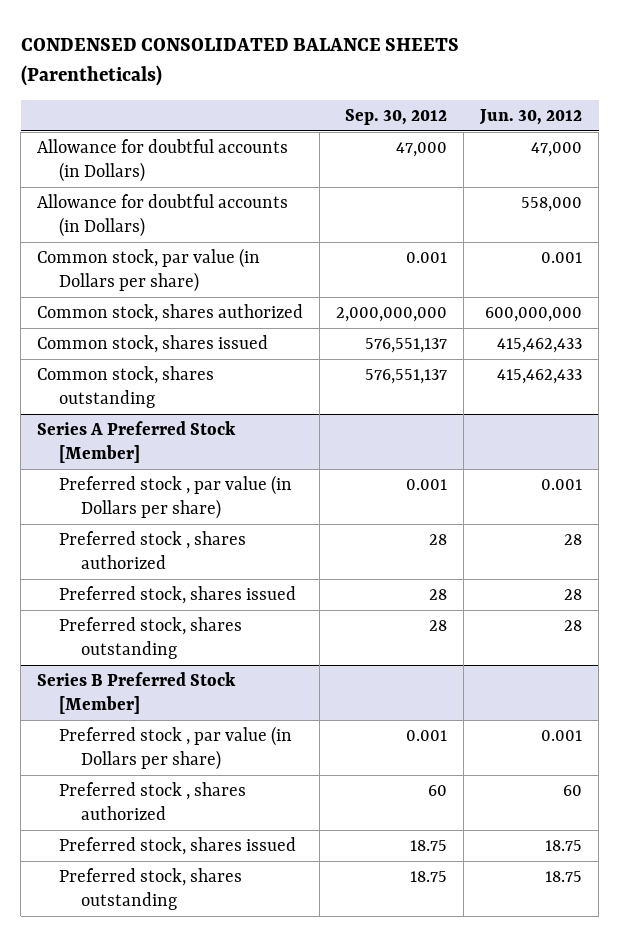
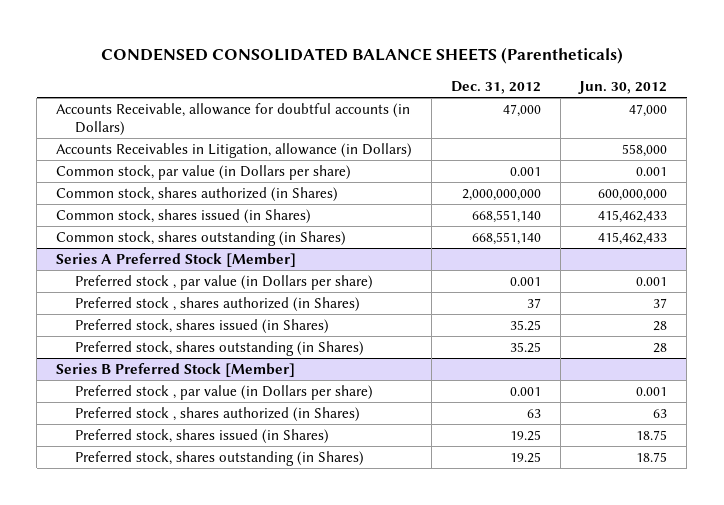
[345,108,448,125] Sep. 30, 2012 -> none
none -> [450,80,541,94] Dec. 31, 2012
[37,138,289,182] Allowance for doubtful accounts (in Dollars) -> [56,103,411,137] Accounts Receivable, allowance for doubtful accounts (in Dollars)
[37,193,289,237] Allowance for doubtful accounts (in Dollars) -> [56,143,413,159] Accounts Receivables in Litigation, allowance (in Dollars)
[37,303,304,322] Common stock, shares authorized -> [56,187,339,203] Common stock, shares authorized (in Shares)
[37,334,269,353] Common stock, shares issued -> [56,209,312,225] Common stock, shares issued (in Shares)
[37,365,215,408] Common stock, shares outstanding -> [56,231,347,247] Common stock, shares outstanding (in Shares)
[58,530,246,569] Preferred stock , shares authorized -> [75,297,361,313] Preferred stock , shares authorized (in Shares)
[564,533,583,545] 28 -> [653,298,668,309] 37
[58,585,296,604] Preferred stock, shares issued -> [75,319,330,335] Preferred stock, shares issued (in Shares)
[58,616,242,659] Preferred stock, shares outstanding -> [75,341,365,357] Preferred stock, shares outstanding (in Shares)
[58,781,246,820] Preferred stock , shares authorized -> [75,407,361,423] Preferred stock , shares authorized (in Shares)
[563,784,583,796] 60 -> [653,409,668,419] 63
[58,836,296,855] Preferred stock, shares issued -> [75,429,330,445] Preferred stock, shares issued (in Shares)
[58,867,242,910] Preferred stock, shares outstanding -> [75,451,365,467] Preferred stock, shares outstanding (in Shares)

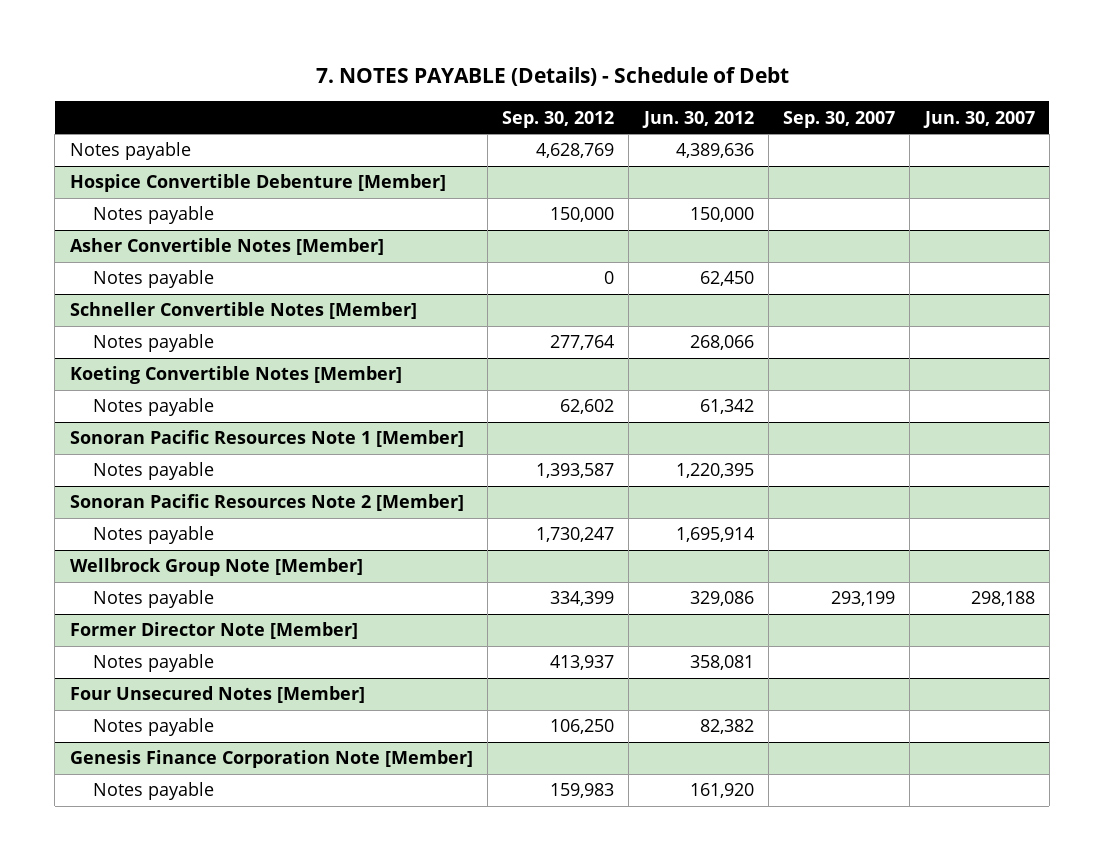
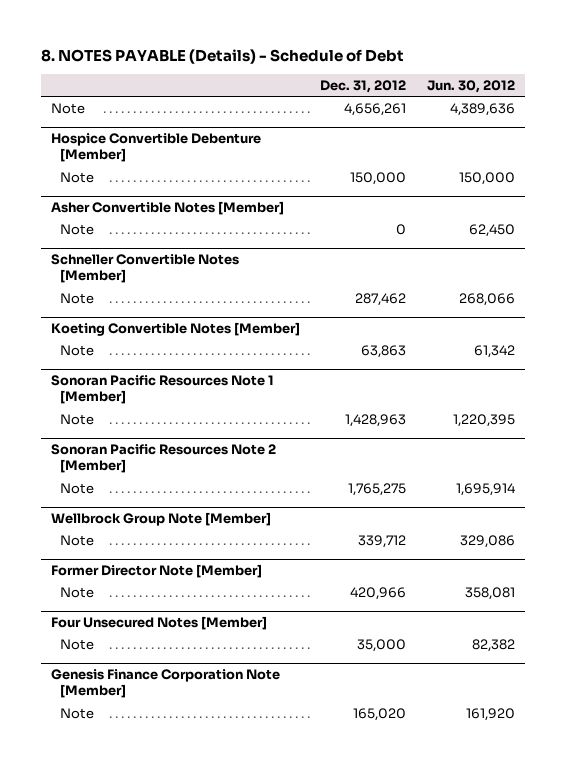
[316,67,790,87] 7. NOTES PAYABLE (Details) - Schedule of Debt -> [40,49,404,65] 8. NOTES PAYABLE (Details) - Schedule of Debt
[502,110,615,128] Sep. 30, 2012 -> none
[783,110,896,128] Sep. 30, 2007 -> none
[922,110,1035,128] Jun. 30, 2007 -> none
none -> [320,80,407,94] Dec. 31, 2012
[69,142,191,161] Notes payable -> [50,102,85,114] Note
[93,206,215,225] Notes payable -> [60,171,95,183] Note
[93,270,215,289] Notes payable -> [60,223,95,235] Note
[93,334,215,353] Notes payable -> [60,292,95,304] Note
[93,398,215,417] Notes payable -> [60,344,95,356] Note
[93,462,215,481] Notes payable -> [60,413,95,425] Note
[93,526,215,545] Notes payable -> [60,482,95,494] Note
[93,590,215,609] Notes payable -> [60,534,95,546] Note
[93,654,215,673] Notes payable -> [60,586,95,598] Note
[93,718,215,737] Notes payable -> [60,638,95,650] Note
[93,782,215,801] Notes payable -> [60,707,95,719] Note

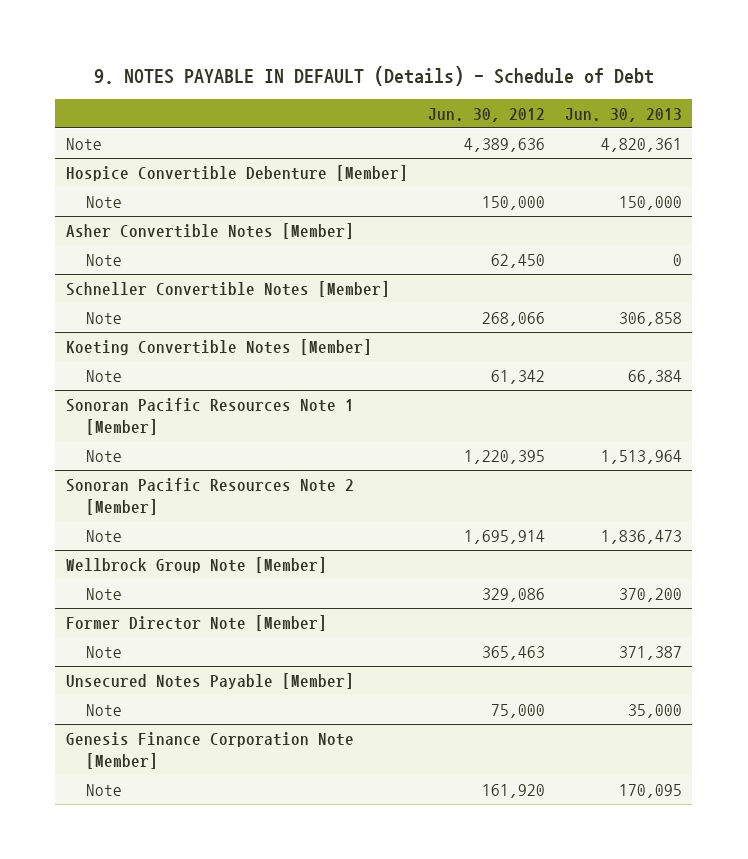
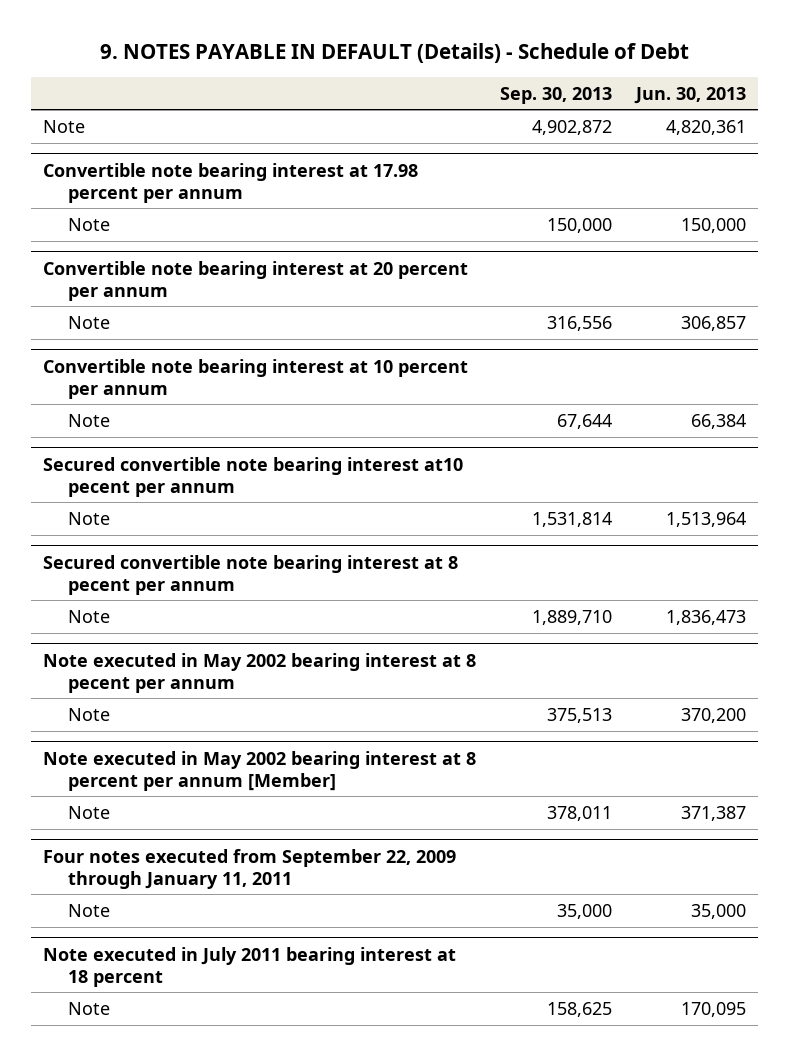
[427,107,545,122] Jun. 30, 2012 -> none
none -> [500,86,613,104] Sep. 30, 2013
[65,165,408,182] Hospice Convertible Debenture [Member] -> none
none -> [43,162,419,203] Convertible note bearing interest at 17.98 percent per annum
[65,223,354,240] Asher Convertible Notes [Member] -> none
[65,281,390,298] Schneller Convertible Notes [Member] -> none
[85,312,122,325] Note -> none
[65,339,372,356] Koeting Convertible Notes [Member] -> none
none -> [43,260,469,301] Convertible note bearing interest at 20 percent per annum
[673,254,683,267] 0 -> [681,315,747,331] 306,857
none -> [43,358,469,399] Convertible note bearing interest at 10 percent per annum
[65,398,354,435] Sonoran Pacific Resources Note 1 [Member] -> none
none -> [43,456,464,497] Secured convertible note bearing interest at10 pecent per annum
[65,478,354,515] Sonoran Pacific Resources Note 2 [Member] -> none
none -> [43,554,459,595] Secured convertible note bearing interest at 8 pecent per annum
[65,557,327,574] Wellbrock Group Note [Member] -> none
none -> [43,652,477,693] Note executed in May 2002 bearing interest at 8 pecent per annum
[65,615,327,632] Former Director Note [Member] -> none
none -> [43,750,477,791] Note executed in May 2002 bearing interest at 8 percent per annum [Member]
[65,673,354,690] Unsecured Notes Payable [Member] -> none
none -> [43,848,457,889] Four notes executed from September 22, 2009 through January 11, 2011
[65,732,354,769] Genesis Finance Corporation Note [Member] -> none
none -> [43,946,457,987] Note executed in July 2011 bearing interest at 18 percent

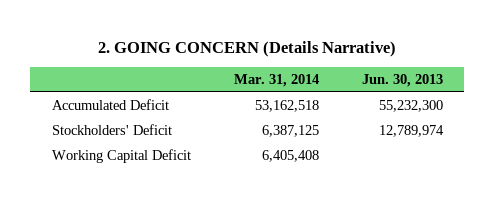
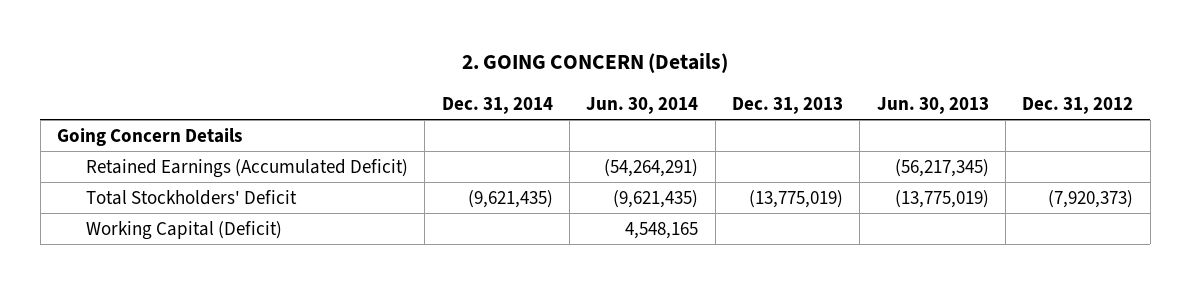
[98,40,397,57] 2. GOING CONCERN (Details Narrative) -> [462,53,729,74] 2. GOING CONCERN (Details)
[233,74,319,88] Mar. 31, 2014 -> none
none -> [441,96,553,114] Dec. 31, 2014
none -> [586,96,699,114] Jun. 30, 2014
none -> [732,96,844,114] Dec. 31, 2013
none -> [1022,96,1134,114] Dec. 31, 2012
none -> [56,127,242,146] Going Concern Details
[51,99,169,111] Accumulated Deficit -> [86,158,409,178] Retained Earnings (Accumulated Deficit)
[378,100,443,113] 55,232,300 -> [894,158,989,177] (56,217,345)
[51,124,172,136] Stockholders' Deficit -> [86,189,298,205] Total Stockholders' Deficit
[378,125,444,138] 12,789,974 -> [894,189,989,208] (13,775,019)
[51,149,191,164] Working Capital Deficit -> [86,220,283,240] Working Capital (Deficit)

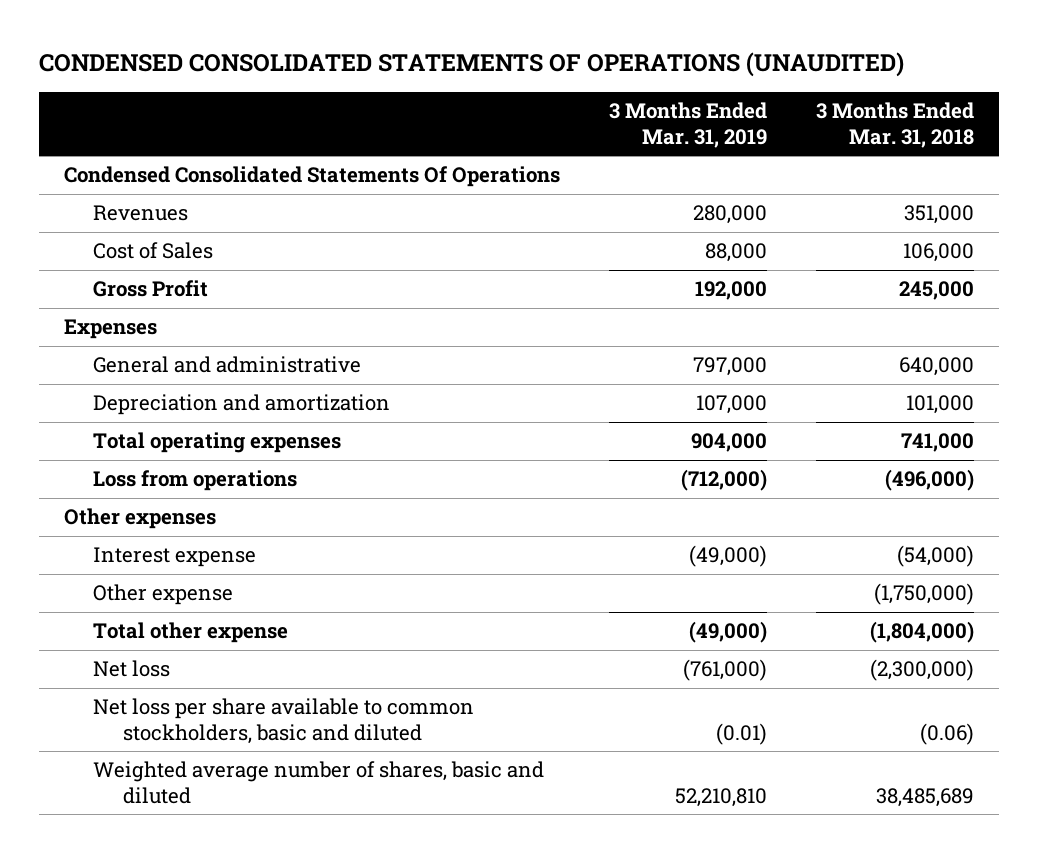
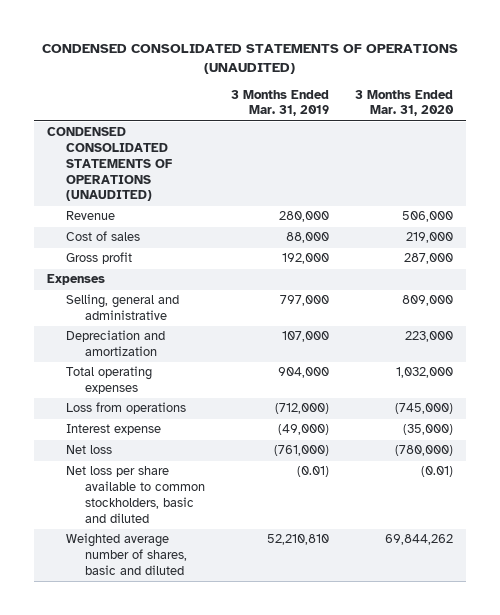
[816,101,975,148] 3 Months Ended Mar. 31, 2018 -> none
none -> [355,89,455,117] 3 Months Ended Mar. 31, 2020
[63,166,560,188] Condensed Consolidated Statements Of Operations -> [46,127,172,202] CONDENSED CONSOLIDATED STATEMENTS OF OPERATIONS (UNAUDITED)
[93,205,189,222] Revenues -> [65,211,115,221] Revenue
[93,242,214,260] Cost of Sales -> [65,231,140,242] Cost of sales
[93,280,209,298] Gross Profit -> [65,252,132,265] Gross profit
[93,356,362,374] General and administrative -> [65,294,179,321] Selling, general and administrative
[63,508,216,530] Other expenses -> none
[93,584,234,606] Other expense -> none
[93,622,289,644] Total other expense -> none

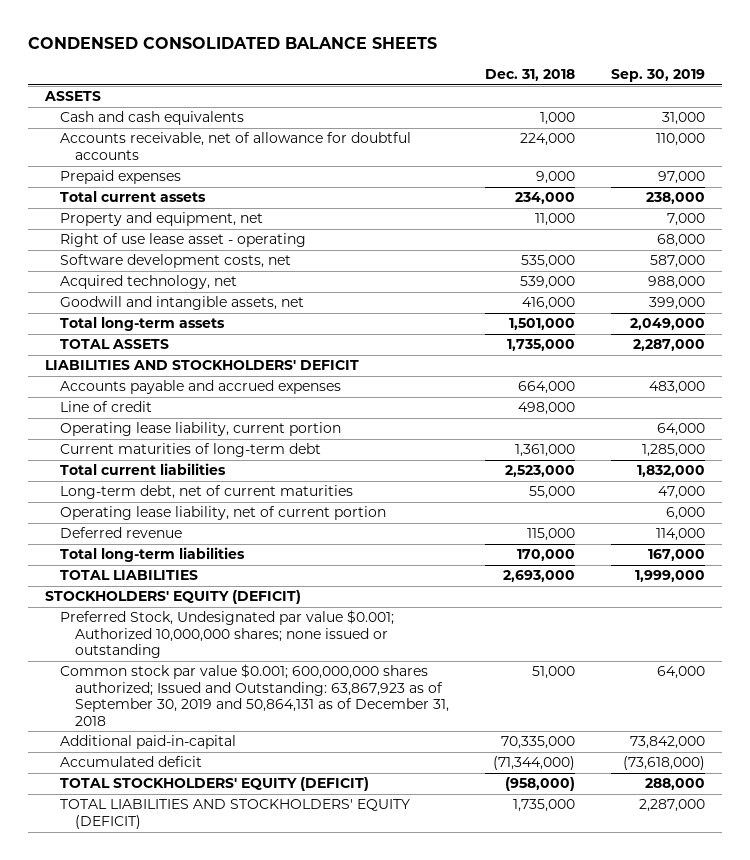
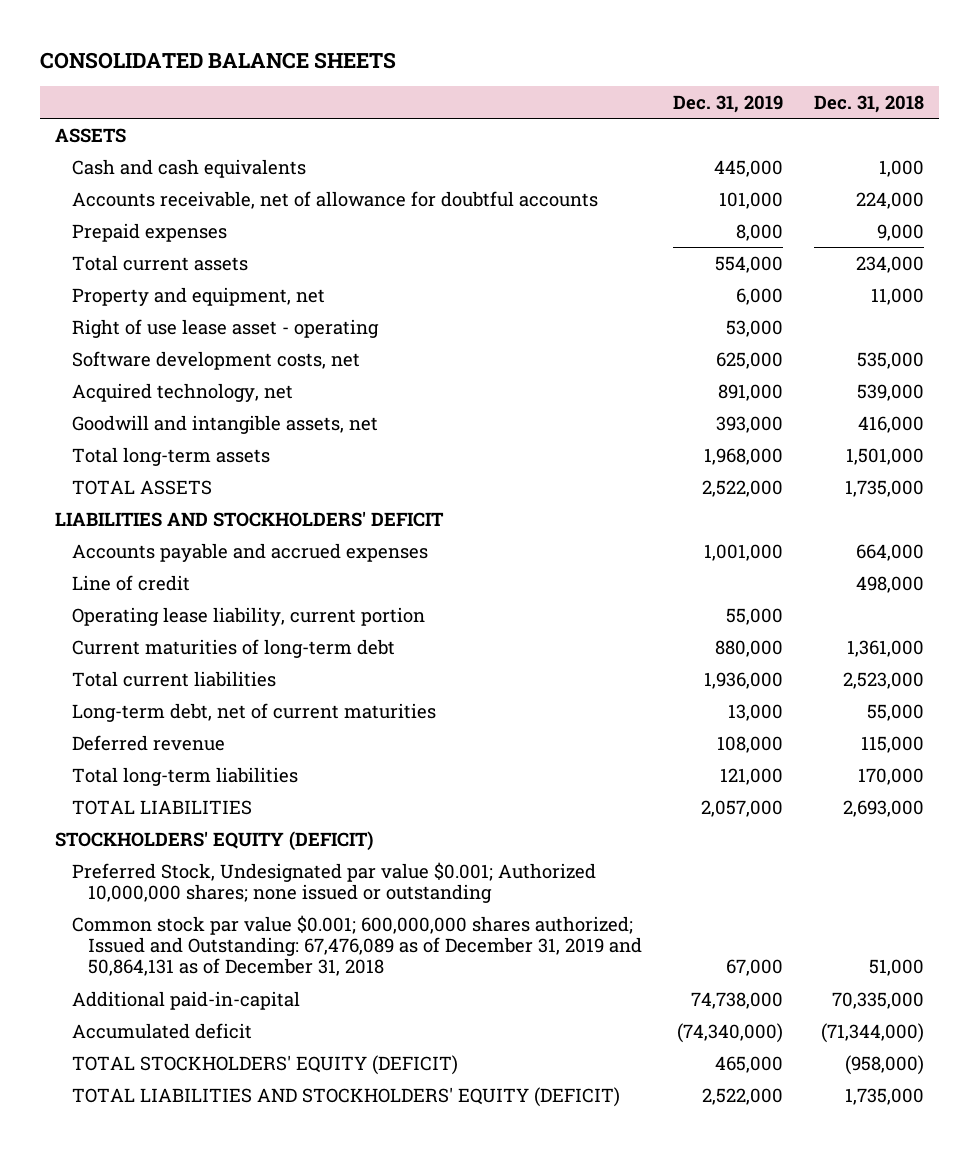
[27,37,437,50] CONDENSED CONSOLIDATED BALANCE SHEETS -> [39,51,396,69] CONSOLIDATED BALANCE SHEETS
[610,68,705,82] Sep. 30, 2019 -> none
none -> [673,94,784,113] Dec. 31, 2019
[60,506,387,521] Operating lease liability, net of current portion -> none
[60,664,449,726] Common stock par value $0.001; 600,000,000 shares authorized; Issued and Outstanding: 63,867,923 as of September 30, 2019 and 50,864,131 as of December 31, 2018 -> [71,914,643,977] Common stock par value $0.001; 600,000,000 shares authorized; Issued and Outstanding: 67,476,089 as of December 31, 2019 and 50,864,131 as of December 31, 2018

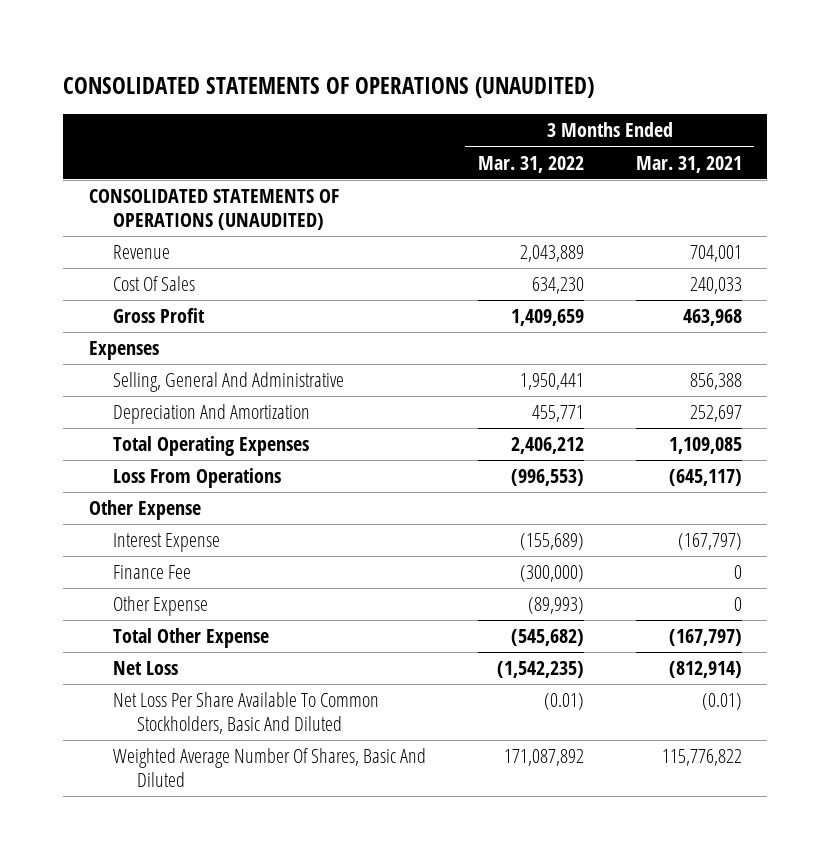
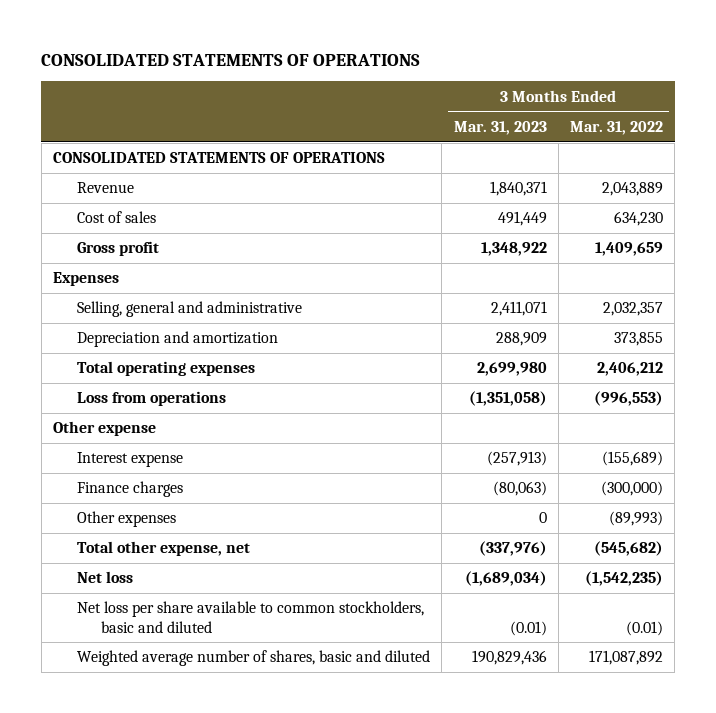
[63,77,595,99] CONSOLIDATED STATEMENTS OF OPERATIONS (UNAUDITED) -> [41,53,421,66] CONSOLIDATED STATEMENTS OF OPERATIONS
[635,155,742,173] Mar. 31, 2021 -> none
none -> [453,120,547,135] Mar. 31, 2023
[89,189,340,231] CONSOLIDATED STATEMENTS OF OPERATIONS (UNAUDITED) -> [53,152,386,164] CONSOLIDATED STATEMENTS OF OPERATIONS
[113,276,196,292] Cost Of Sales -> [77,211,157,224] Cost of sales
[113,308,206,324] Gross Profit -> [77,241,160,257] Gross profit
[113,565,192,580] Finance Fee -> none
[113,372,345,393] Selling, General And Administrative -> [77,301,303,318] Selling, general and administrative
[519,373,584,391] 1,950,441 -> [603,302,664,317] 2,032,357
[113,404,311,425] Depreciation And Amortization -> [77,331,279,348] Depreciation and amortization
[531,405,584,423] 455,771 -> [614,332,664,347] 373,855
[113,436,310,457] Total Operating Expenses -> [77,361,256,377] Total operating expenses
[113,468,282,489] Loss From Operations -> [77,391,227,407] Loss from operations
[89,500,202,521] Other Expense -> [53,421,157,437] Other expense
[113,533,221,553] Interest Expense -> [77,452,184,468] Interest expense
none -> [77,481,184,498] Finance charges
[113,596,209,617] Other Expense -> [77,511,177,528] Other expenses
[113,628,270,649] Total Other Expense -> [77,541,251,557] Total other expense, net
[113,661,179,676] Net Loss -> [77,571,134,584] Net loss
[113,692,380,735] Net Loss Per Share Available To Common Stockholders, Basic And Diluted -> [77,601,425,633] Net loss per share available to common stockholders, basic and diluted
[113,748,427,788] Weighted Average Number Of Shares, Basic And Diluted -> [77,650,431,667] Weighted average number of shares, basic and diluted

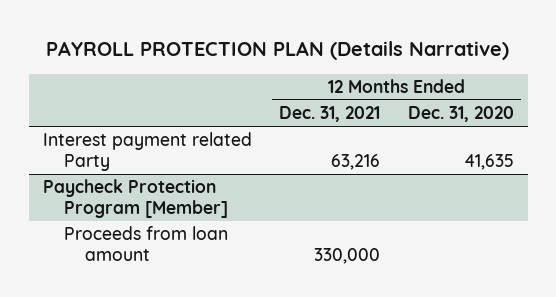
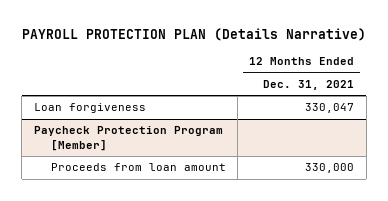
[407,106,514,123] Dec. 31, 2020 -> none
[42,132,252,172] Interest payment related Party -> none
none -> [33,103,146,114] Loan forgiveness

